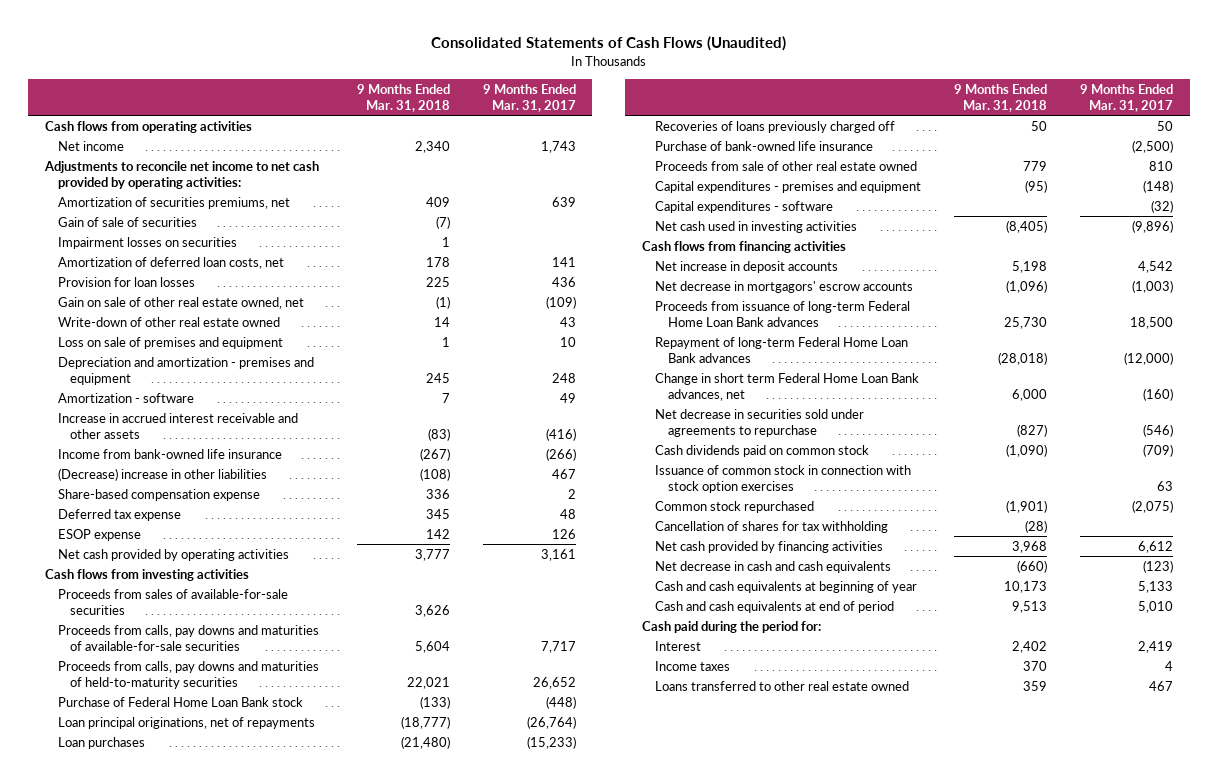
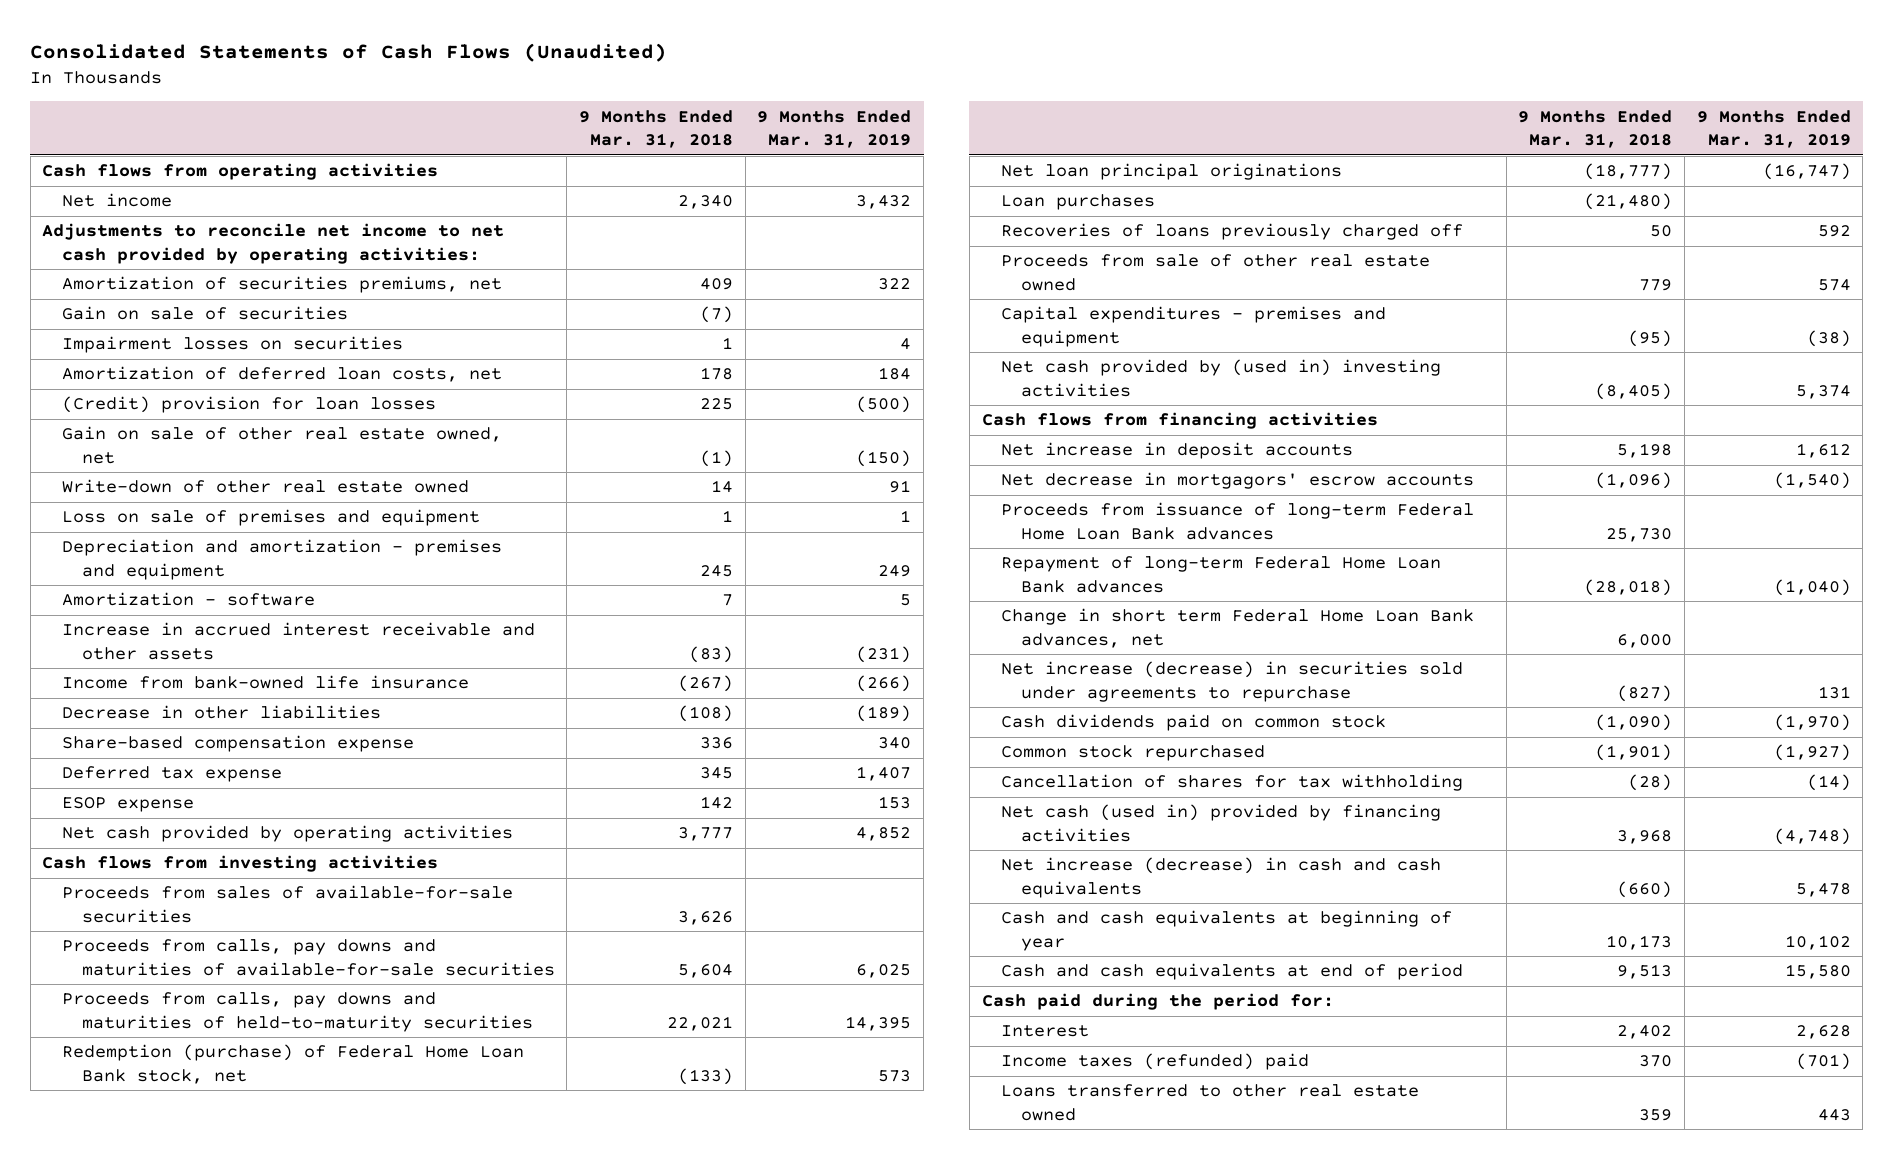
[482,84,576,112] 9 Months Ended Mar. 31, 2017 -> none
none -> [757,109,912,149] 9 Months Ended Mar. 31, 2019
[57,216,197,227] Gain of sale of securities -> [62,306,349,321] Gain on sale of securities
[57,276,195,287] Provision for loan losses -> [62,396,437,414] (Credit) provision for loan losses
[57,467,267,481] (Decrease) increase in other liabilities -> [62,705,382,720] Decrease in other liabilities
[57,696,303,707] Purchase of Federal Home Loan Bank stock -> [62,1044,525,1084] Redemption (purchase) of Federal Home Loan Bank stock, net
[57,716,315,729] Loan principal originations, net of repayments -> [1001,163,1343,181] Net loan principal originations
[654,140,873,151] Purchase of bank-owned life insurance -> none
[654,200,833,213] Capital expenditures - software -> none
[654,220,857,233] Net cash used in investing activities -> [1001,359,1442,397] Net cash provided by (used in) investing activities
[654,408,864,437] Net decrease in securities sold under agreements to repurchase -> [1001,661,1464,702] Net increase (decrease) in securities sold under agreements to repurchase
[654,464,911,493] Issuance of common stock in connection with stock option exercises -> none
[654,540,883,553] Net cash provided by financing activities -> [1001,804,1442,842] Net cash (used in) provided by financing activities
[654,560,891,573] Net decrease in cash and cash equivalents -> [1001,857,1442,898] Net increase (decrease) in cash and cash equivalents
[654,660,730,671] Income taxes -> [1001,1053,1310,1071] Income taxes (refunded) paid

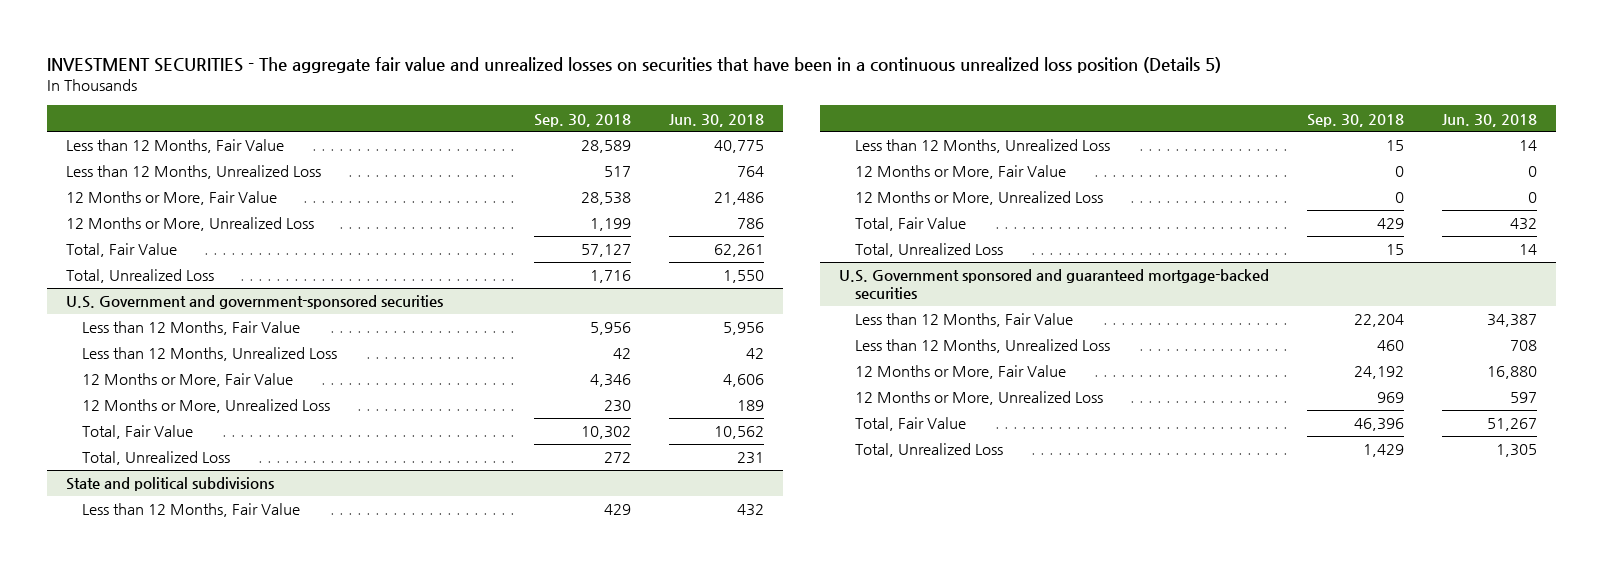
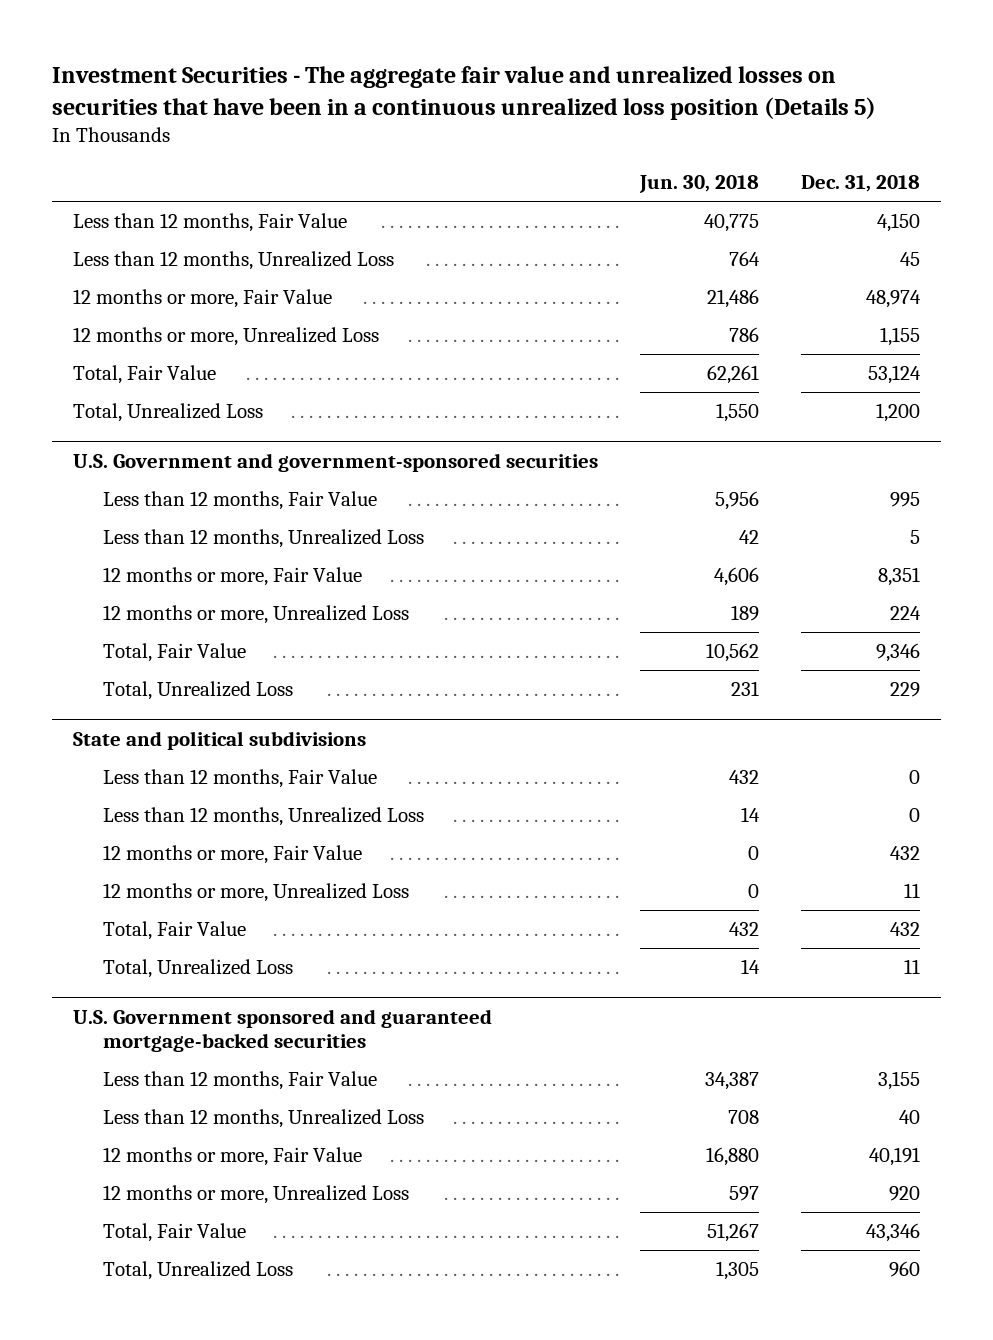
[46,57,1221,74] INVESTMENT SECURITIES - The aggregate fair value and unrealized losses on securities that have been in a continuous unrealized loss position (Details 5) -> [51,66,876,120] Investment Securities - The aggregate fair value and unrealized losses on securities that have been in a continuous unrealized loss position (Details 5)
[533,113,631,127] Sep. 30, 2018 -> none
none -> [801,174,921,192] Dec. 31, 2018
[65,139,284,154] Less than 12 Months, Fair Value -> [72,213,347,233] Less than 12 months, Fair Value
[65,165,321,180] Less than 12 Months, Unrealized Loss -> [72,251,394,271] Less than 12 months, Unrealized Loss
[65,191,277,206] 12 Months or More, Fair Value -> [72,289,332,309] 12 months or more, Fair Value
[65,217,314,232] 12 Months or More, Unrealized Loss -> [72,327,379,347] 12 months or more, Unrealized Loss
[82,321,301,336] Less than 12 Months, Fair Value -> [103,491,378,511] Less than 12 months, Fair Value
[82,347,338,362] Less than 12 Months, Unrealized Loss -> [103,529,425,549] Less than 12 months, Unrealized Loss
[82,373,294,388] 12 Months or More, Fair Value -> [103,567,363,587] 12 months or more, Fair Value
[82,399,331,414] 12 Months or More, Unrealized Loss -> [103,605,410,625] 12 months or more, Unrealized Loss
[82,503,301,518] Less than 12 Months, Fair Value -> [103,769,378,789] Less than 12 months, Fair Value
[855,139,1111,154] Less than 12 Months, Unrealized Loss -> [103,807,425,827] Less than 12 months, Unrealized Loss
[855,165,1067,180] 12 Months or More, Fair Value -> [103,845,363,865] 12 months or more, Fair Value
[855,191,1104,206] 12 Months or More, Unrealized Loss -> [103,883,410,903] 12 months or more, Unrealized Loss
[855,313,1074,328] Less than 12 Months, Fair Value -> [103,1071,378,1091] Less than 12 months, Fair Value
[855,339,1111,354] Less than 12 Months, Unrealized Loss -> [103,1109,425,1129] Less than 12 months, Unrealized Loss
[855,365,1067,380] 12 Months or More, Fair Value -> [103,1147,363,1167] 12 months or more, Fair Value
[855,391,1104,406] 12 Months or More, Unrealized Loss -> [103,1185,410,1205] 12 months or more, Unrealized Loss

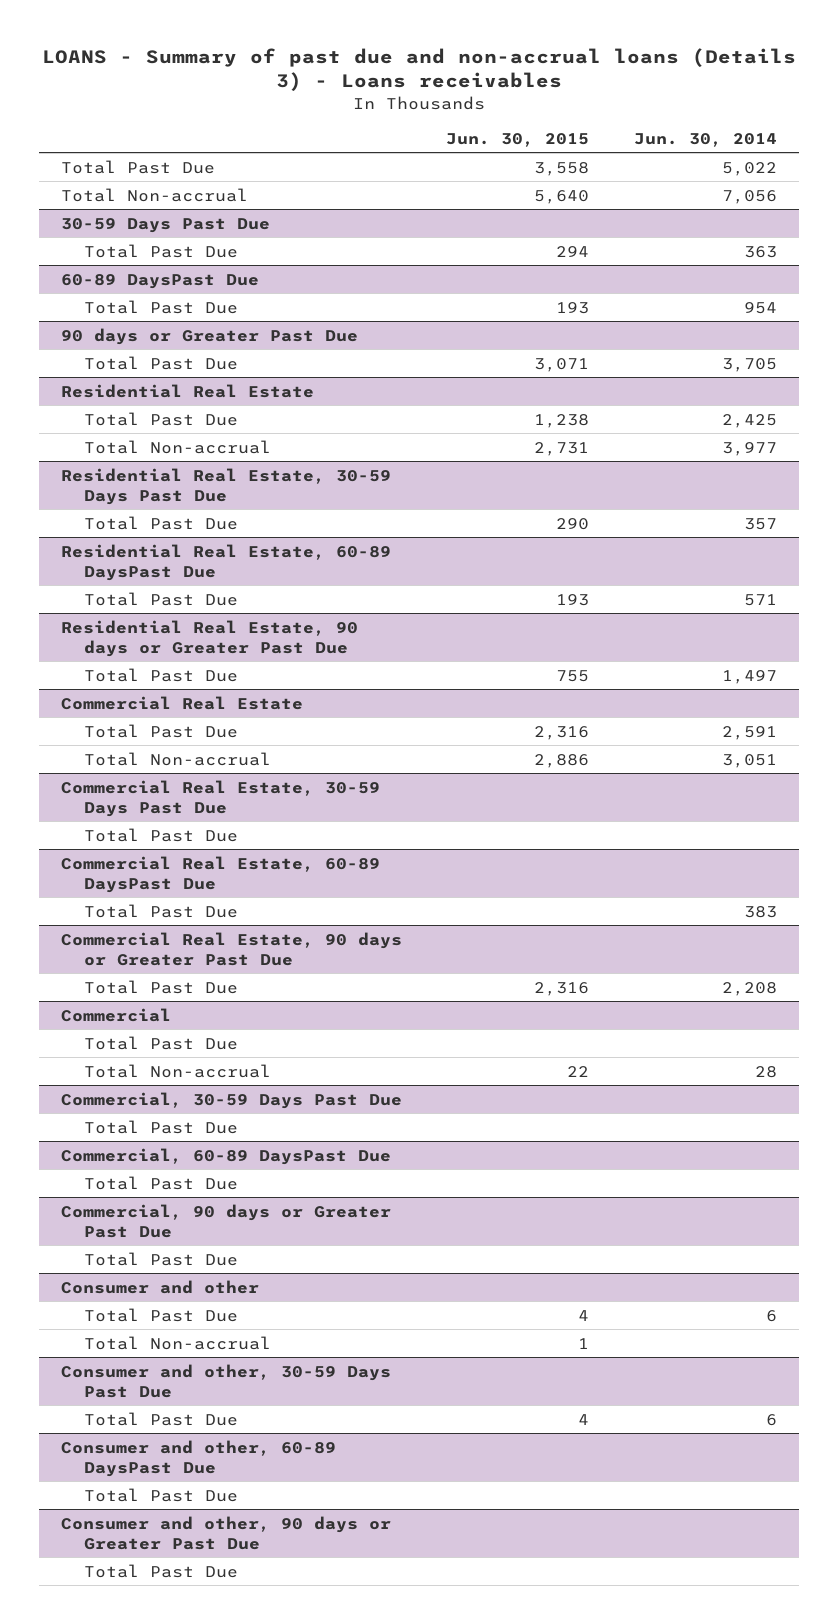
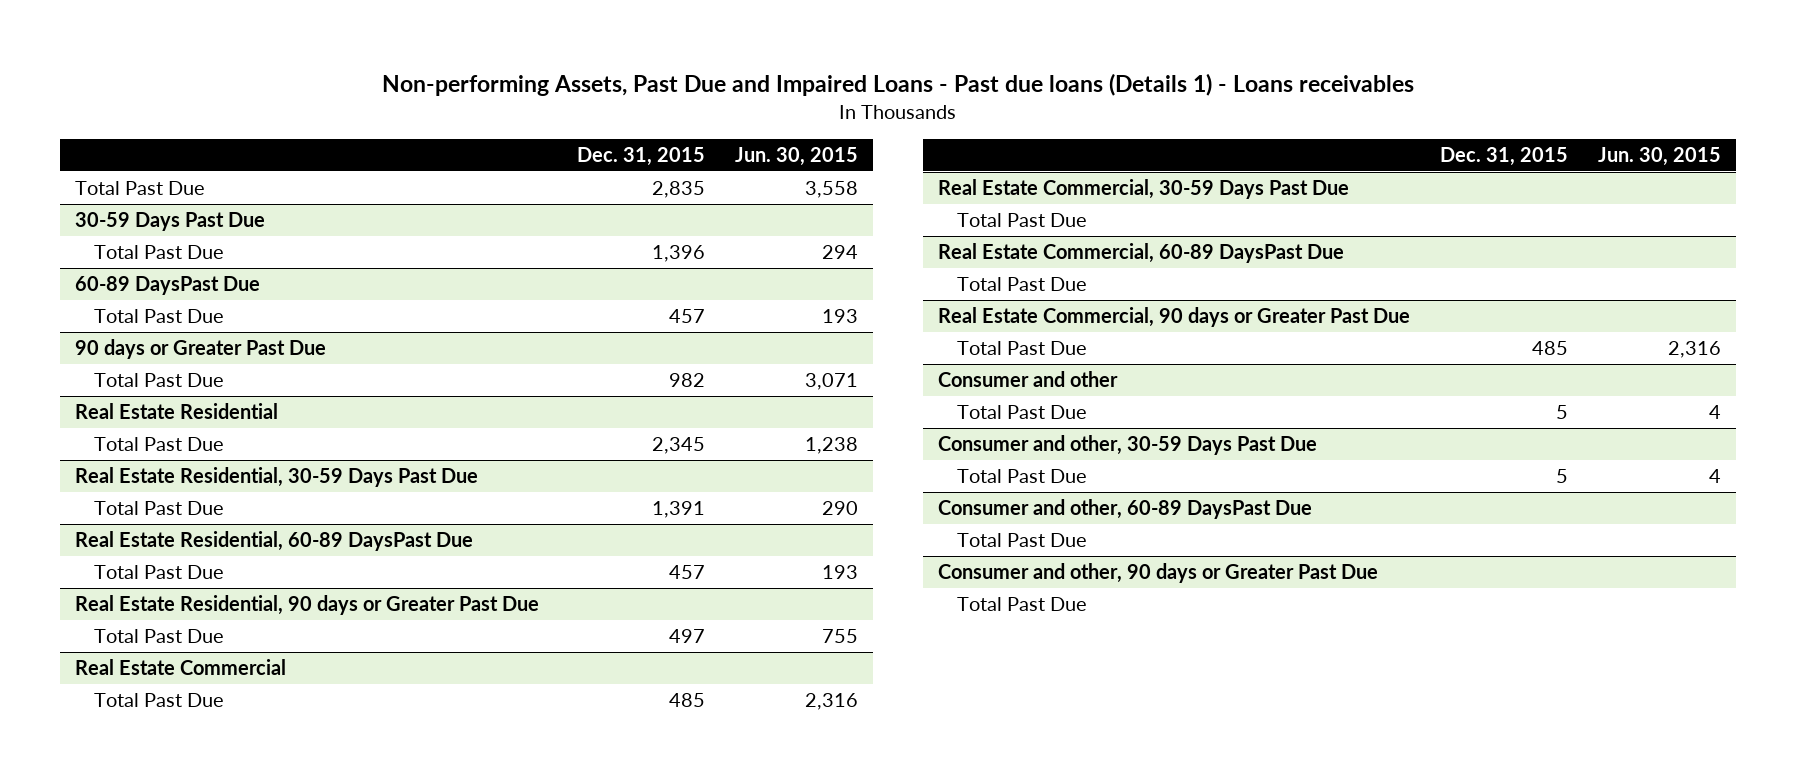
[41,48,796,92] LOANS - Summary of past due and non-accrual loans (Details 3) - Loans receivables -> [382,72,1415,96] Non-performing Assets, Past Due and Impaired Loans - Past due loans (Details 1) - Loans receivables
[633,132,777,147] Jun. 30, 2014 -> none
none -> [577,147,706,167] Dec. 31, 2015
[60,187,248,202] Total Non-accrual -> none
[60,383,314,398] Residential Real Estate -> [75,403,279,420] Real Estate Residential
[84,439,272,454] Total Non-accrual -> none
[60,467,391,505] Residential Real Estate, 30-59 Days Past Due -> [75,467,479,488] Real Estate Residential, 30-59 Days Past Due
[60,543,391,581] Residential Real Estate, 60-89 DaysPast Due -> [75,531,474,552] Real Estate Residential, 60-89 DaysPast Due
[60,619,358,657] Residential Real Estate, 90 days or Greater Past Due -> [75,595,540,616] Real Estate Residential, 90 days or Greater Past Due
[60,695,303,710] Commercial Real Estate -> [75,659,287,676] Real Estate Commercial
[84,751,272,766] Total Non-accrual -> none
[60,779,380,817] Commercial Real Estate, 30-59 Days Past Due -> [938,179,1350,200] Real Estate Commercial, 30-59 Days Past Due
[60,855,380,893] Commercial Real Estate, 60-89 DaysPast Due -> [938,243,1345,264] Real Estate Commercial, 60-89 DaysPast Due
[60,931,402,966] Commercial Real Estate, 90 days or Greater Past Due -> [938,307,1411,328] Real Estate Commercial, 90 days or Greater Past Due
[60,1007,171,1022] Commercial -> none
[84,1035,239,1050] Total Past Due -> none
[84,1063,272,1078] Total Non-accrual -> none
[60,1091,402,1109] Commercial, 30-59 Days Past Due -> none
[84,1119,239,1134] Total Past Due -> none
[60,1147,391,1165] Commercial, 60-89 DaysPast Due -> none
[84,1175,239,1190] Total Past Due -> none
[60,1203,391,1238] Commercial, 90 days or Greater Past Due -> none
[84,1251,239,1266] Total Past Due -> none
[84,1335,272,1350] Total Non-accrual -> none

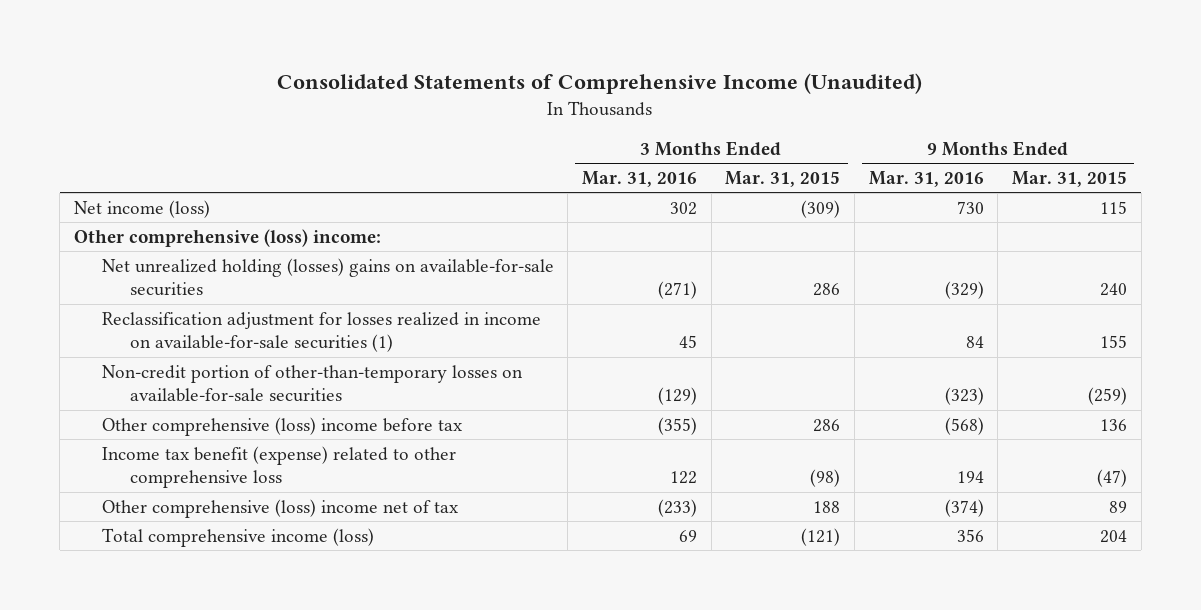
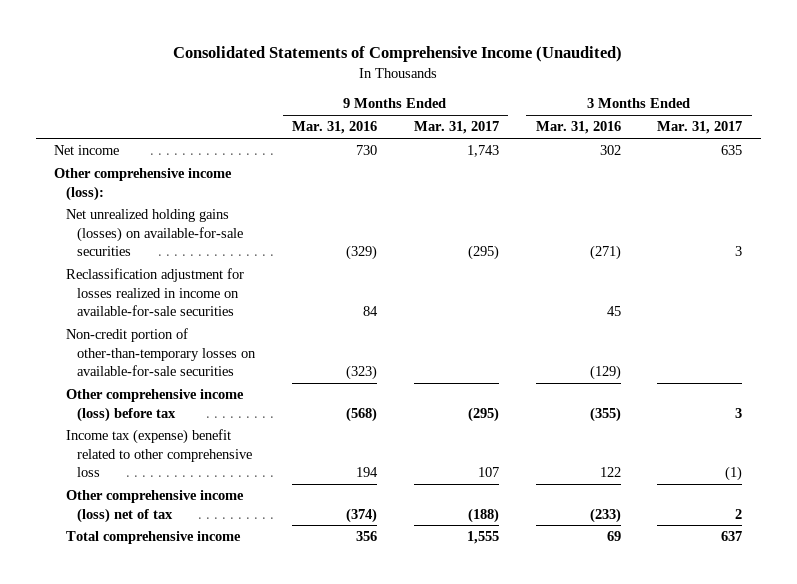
[725,170,841,187] Mar. 31, 2015 -> none
[1012,170,1128,187] Mar. 31, 2015 -> none
none -> [413,121,499,135] Mar. 31, 2017
none -> [657,121,743,135] Mar. 31, 2017
[73,199,210,218] Net income (loss) -> [54,145,120,156] Net income
[73,228,381,247] Other comprehensive (loss) income: -> [54,168,233,201] Other comprehensive income (loss):
[101,257,554,297] Net unrealized holding (losses) gains on available-for-sale securities -> [65,209,244,256] Net unrealized holding gains (losses) on available-for-sale securities
[101,311,541,353] Reclassification adjustment for losses realized in income on available-for-sale securities (1) -> [65,268,244,316] Reclassification adjustment for losses realized in income on available-for-sale securities
[101,416,463,436] Other comprehensive (loss) income before tax -> [65,389,244,422] Other comprehensive income (loss) before tax
[101,445,456,489] Income tax benefit (expense) related to other comprehensive loss -> [65,429,253,477] Income tax (expense) benefit related to other comprehensive loss
[101,498,459,518] Other comprehensive (loss) income net of tax -> [65,490,244,523] Other comprehensive income (loss) net of tax
[101,527,374,547] Total comprehensive income (loss) -> [65,531,241,545] Total comprehensive income

